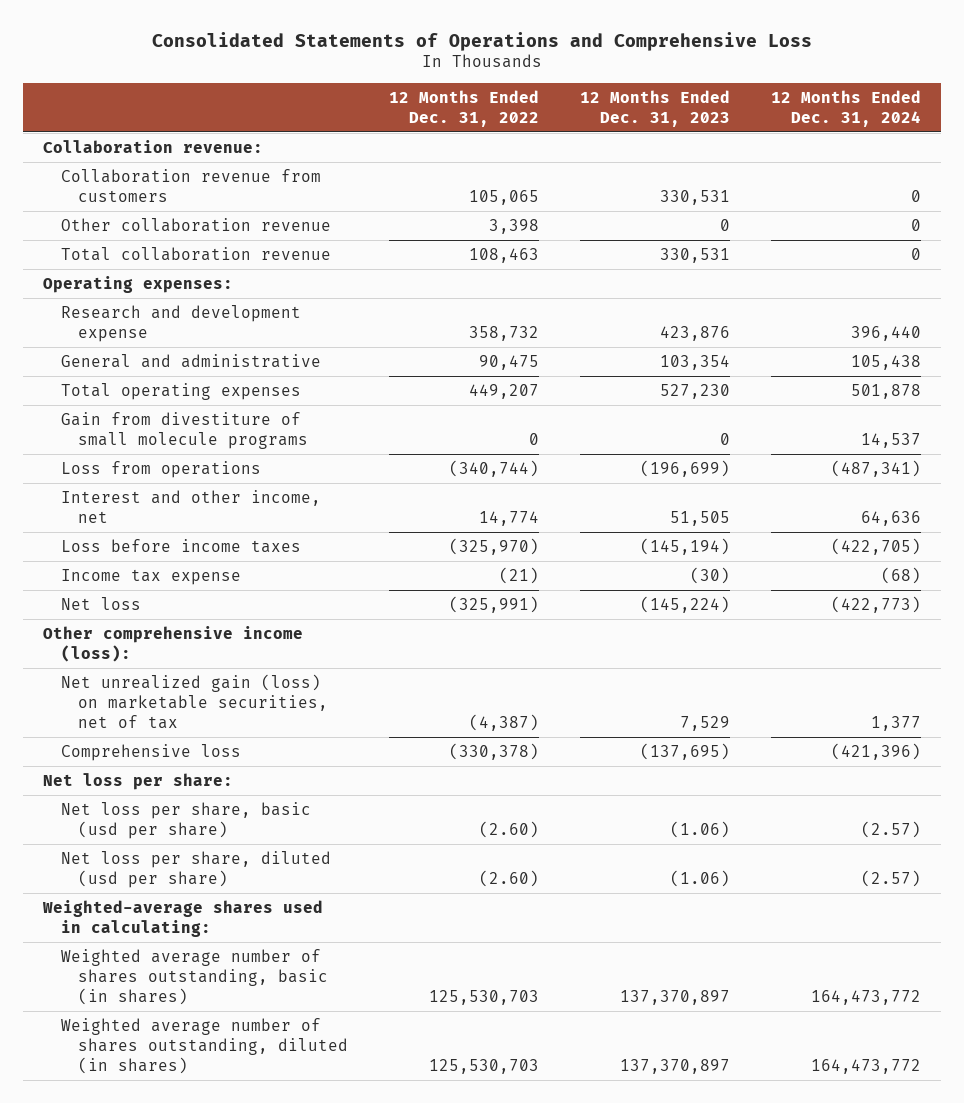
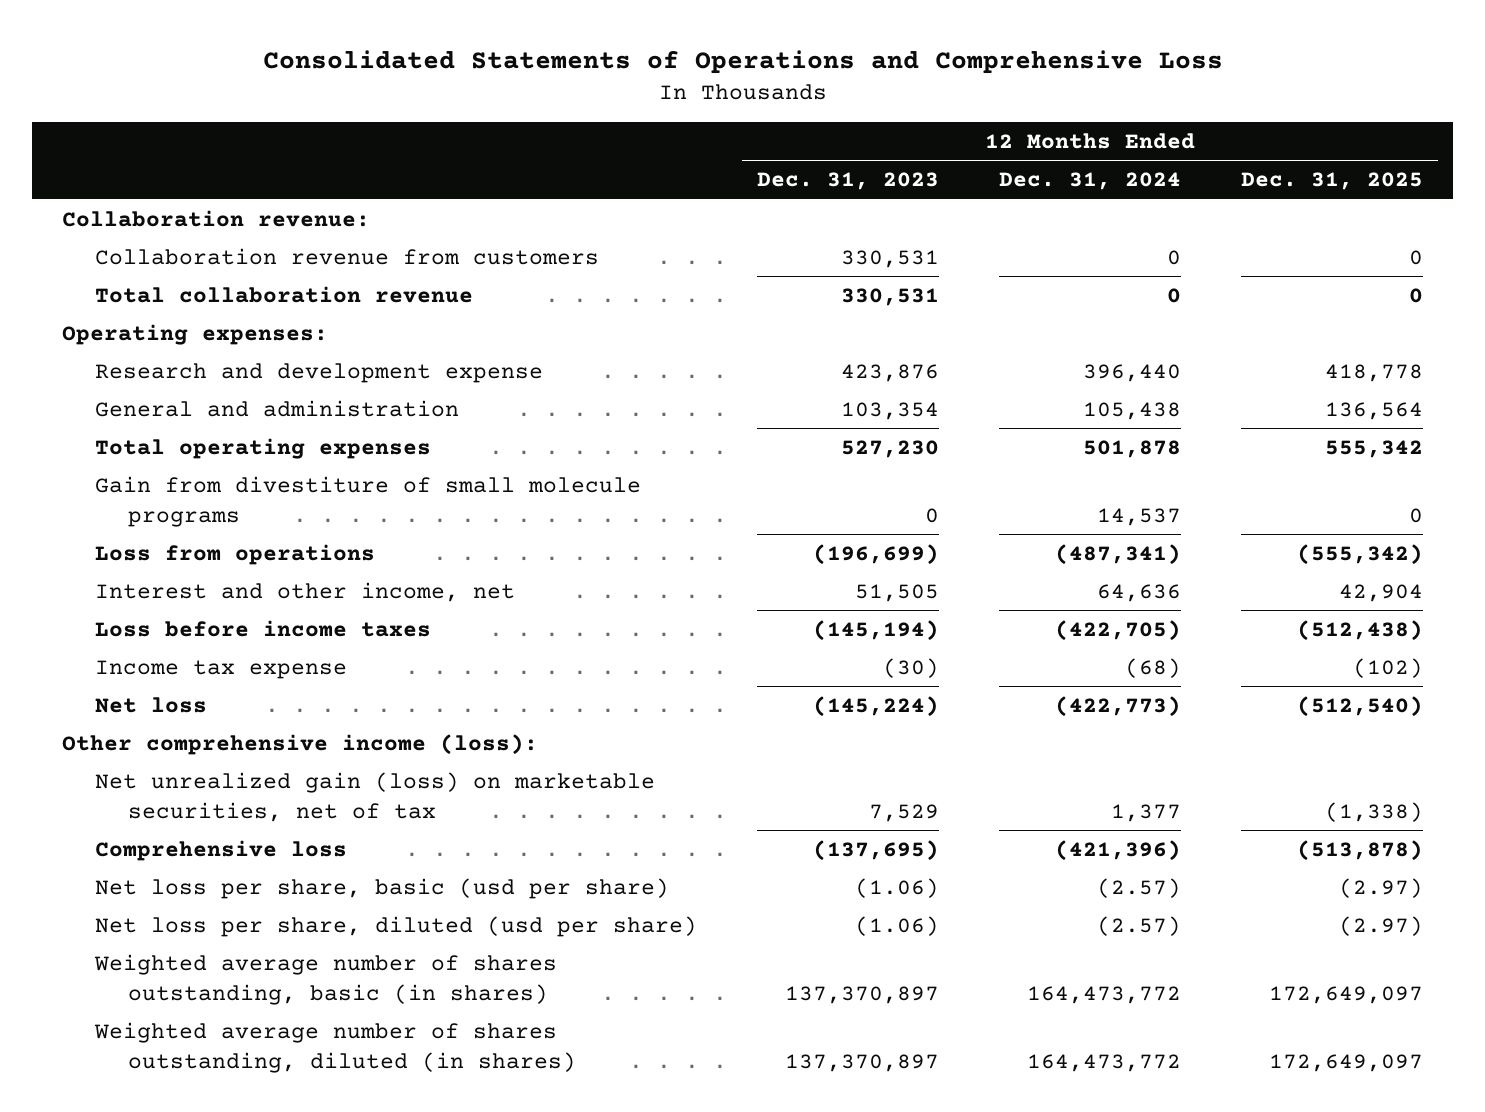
[388,89,539,127] 12 Months Ended Dec. 31, 2022 -> none
none -> [1240,172,1423,191] Dec. 31, 2025
[60,217,331,232] Other collaboration revenue -> none
[60,353,321,368] General and administrative -> [95,399,460,417] General and administration
[43,772,234,790] Net loss per share: -> none
[42,899,324,937] Weighted-average shares used in calculating: -> none

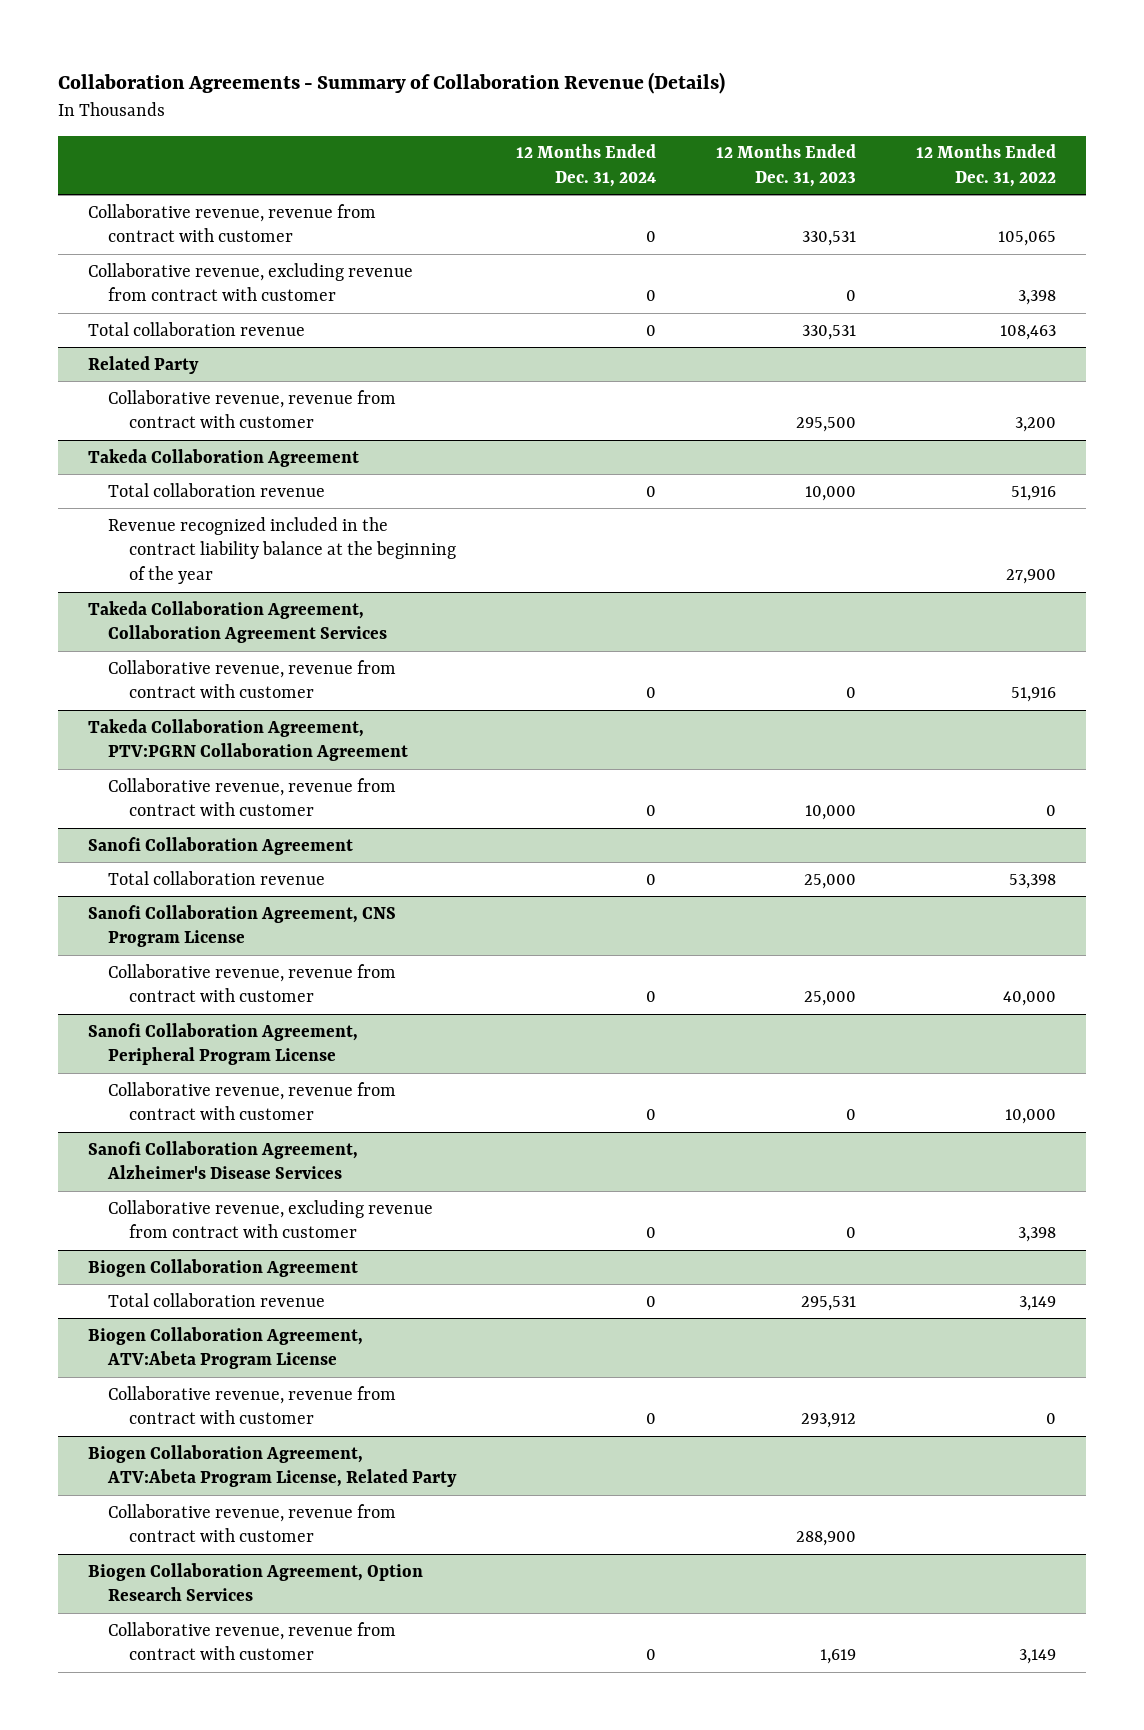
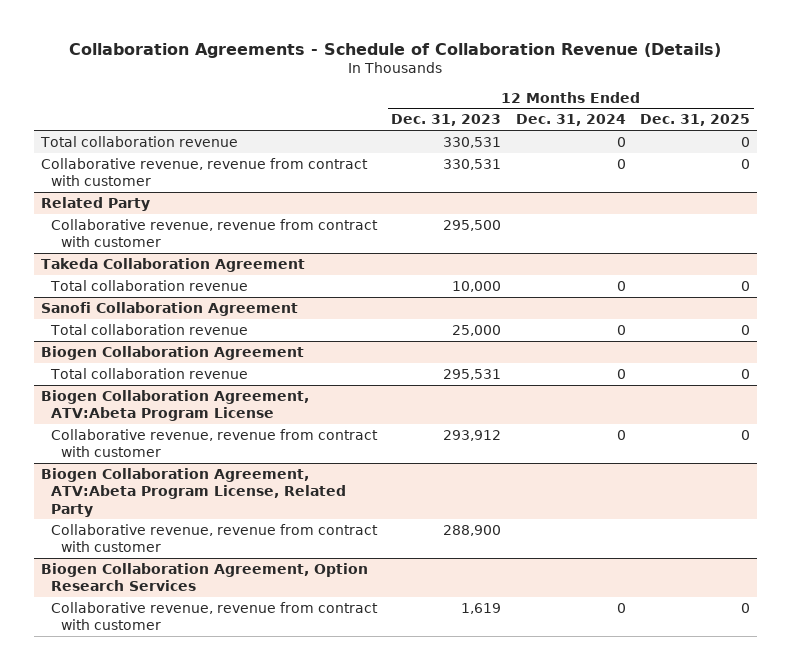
[57,71,725,94] Collaboration Agreements - Summary of Collaboration Revenue (Details) -> [69,42,722,58] Collaboration Agreements - Schedule of Collaboration Revenue (Details)
[916,144,1057,188] 12 Months Ended Dec. 31, 2022 -> none
none -> [640,114,751,127] Dec. 31, 2025
[87,262,413,302] Collaborative revenue, excluding revenue from contract with customer -> none
[87,203,376,243] Collaborative revenue, revenue from contract with customer -> [40,157,368,187] Collaborative revenue, revenue from contract with customer
[108,516,457,585] Revenue recognized included in the contract liability balance at the beginning of the year -> none
[87,600,388,644] Takeda Collaboration Agreement, Collaboration Agreement Services -> none
[108,659,397,699] Collaborative revenue, revenue from contract with customer -> none
[87,718,409,762] Takeda Collaboration Agreement, PTV:PGRN Collaboration Agreement -> none
[108,777,397,817] Collaborative revenue, revenue from contract with customer -> none
[87,904,396,948] Sanofi Collaboration Agreement, CNS Program License -> none
[108,963,397,1003] Collaborative revenue, revenue from contract with customer -> none
[87,1022,358,1066] Sanofi Collaboration Agreement, Peripheral Program License -> none
[108,1081,397,1121] Collaborative revenue, revenue from contract with customer -> none
[87,1140,358,1180] Sanofi Collaboration Agreement, Alzheimer's Disease Services -> none
[108,1199,434,1239] Collaborative revenue, excluding revenue from contract with customer -> none

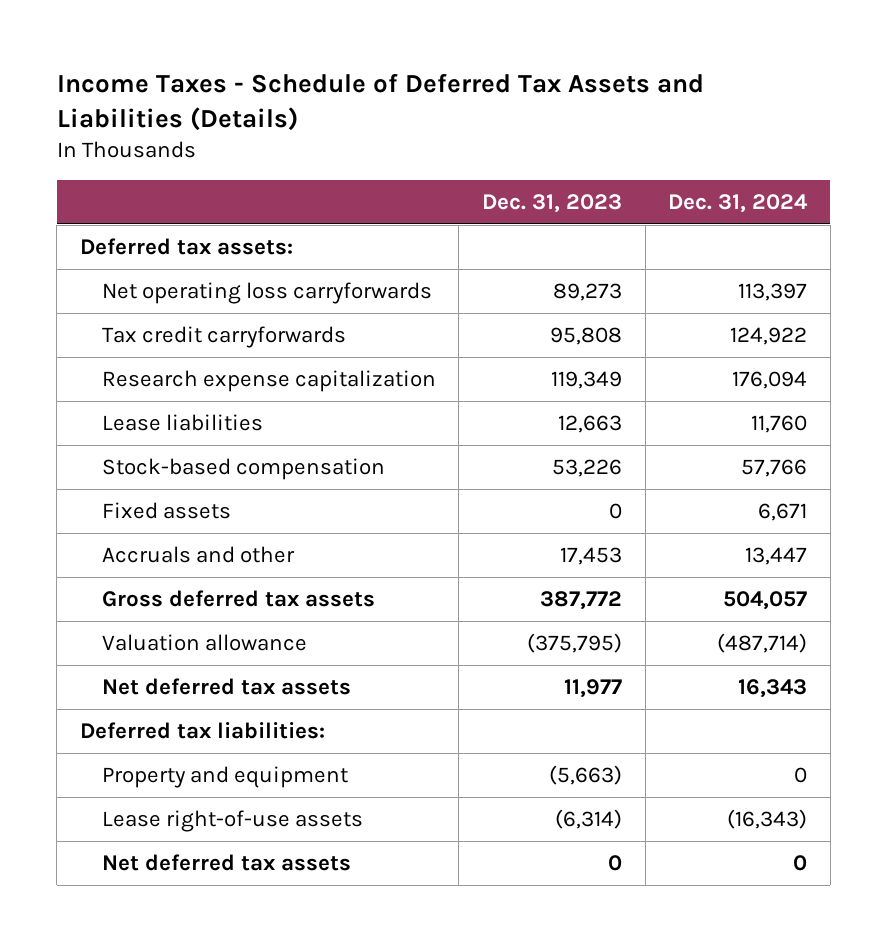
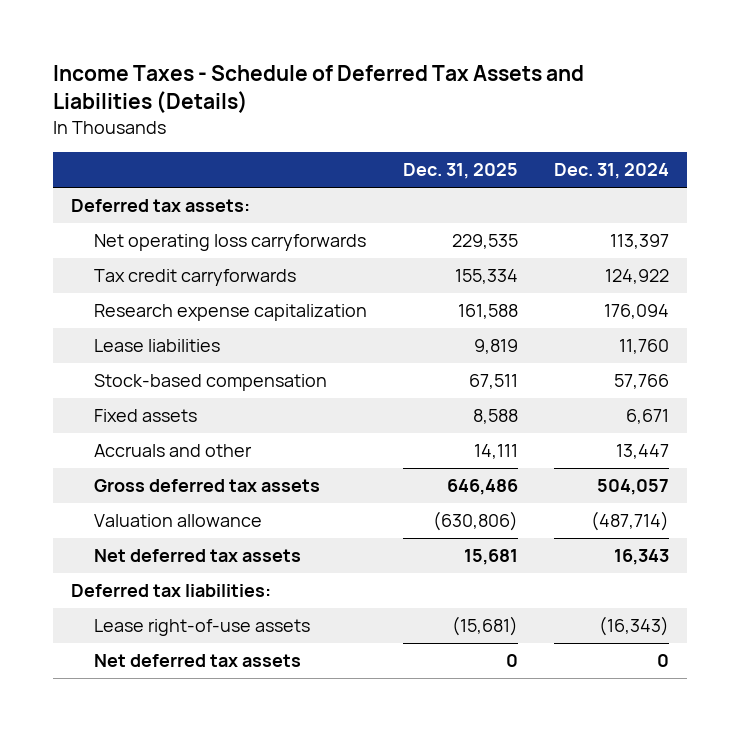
[481,193,622,213] Dec. 31, 2023 -> none
none -> [402,163,518,180] Dec. 31, 2025
[101,766,348,789] Property and equipment -> none

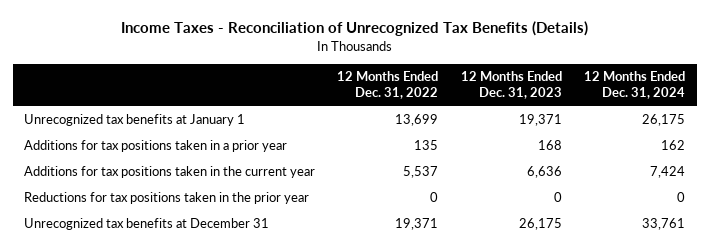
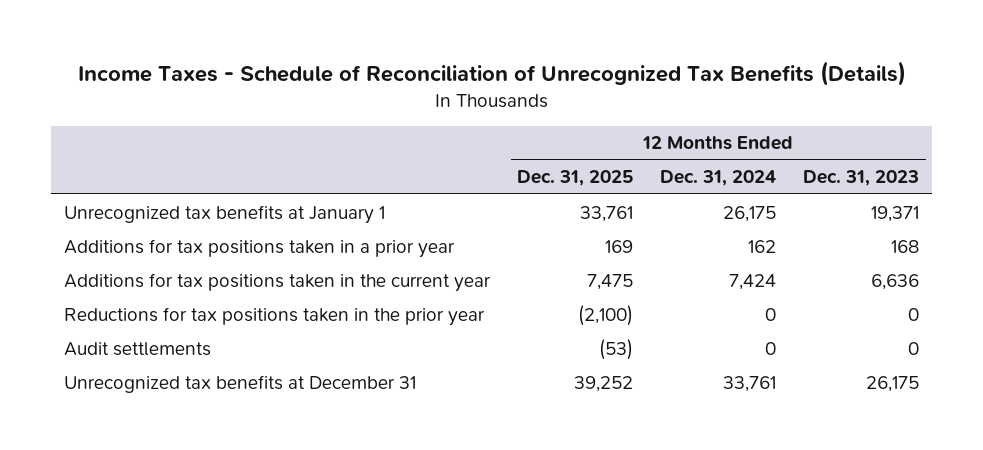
[120,21,588,37] Income Taxes - Reconciliation of Unrecognized Tax Benefits (Details) -> [77,60,906,86] Income Taxes - Schedule of Reconciliation of Unrecognized Tax Benefits (Details)
[337,71,439,100] 12 Months Ended Dec. 31, 2022 -> none
none -> [517,170,634,187] Dec. 31, 2025
none -> [64,341,212,356] Audit settlements

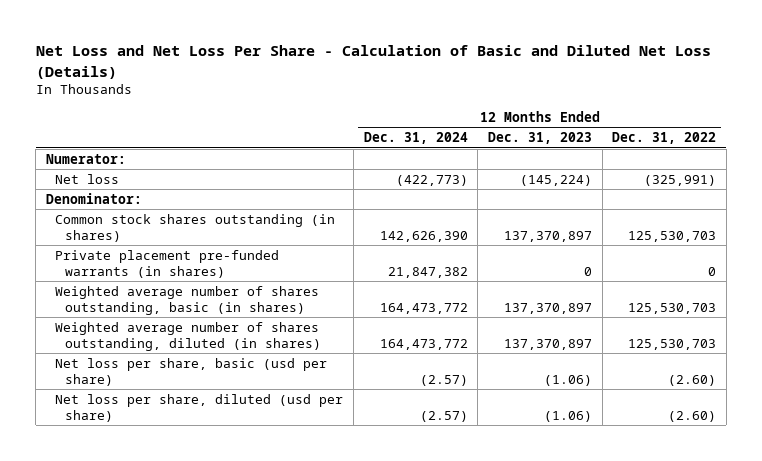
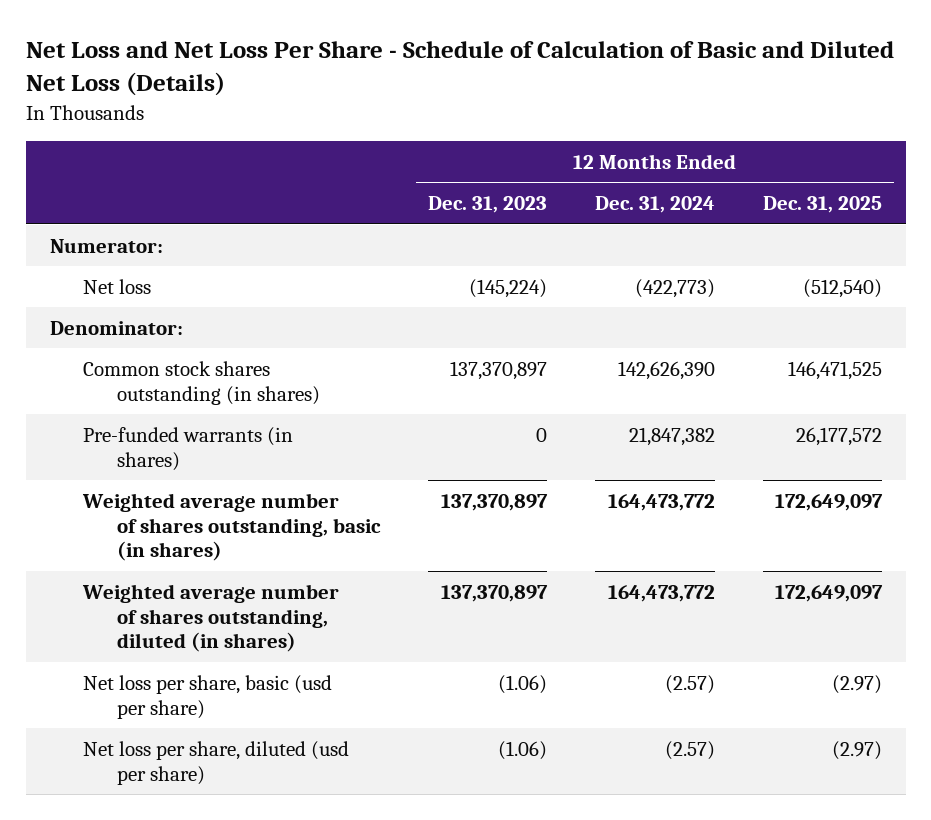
[35,45,711,79] Net Loss and Net Loss Per Share - Calculation of Basic and Diluted Net Loss (Details) -> [25,41,894,97] Net Loss and Net Loss Per Share - Schedule of Calculation of Basic and Diluted Net Loss (Details)
[612,132,717,145] Dec. 31, 2022 -> none
none -> [762,196,882,214] Dec. 31, 2025
[55,249,280,278] Private placement pre-funded warrants (in shares) -> [83,426,294,471] Pre-funded warrants (in shares)

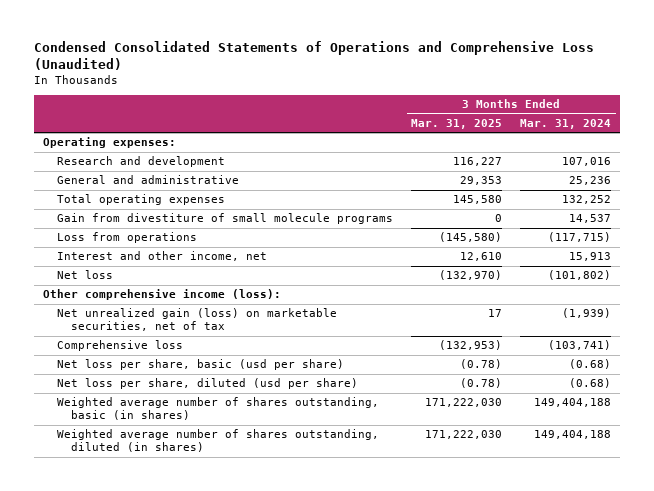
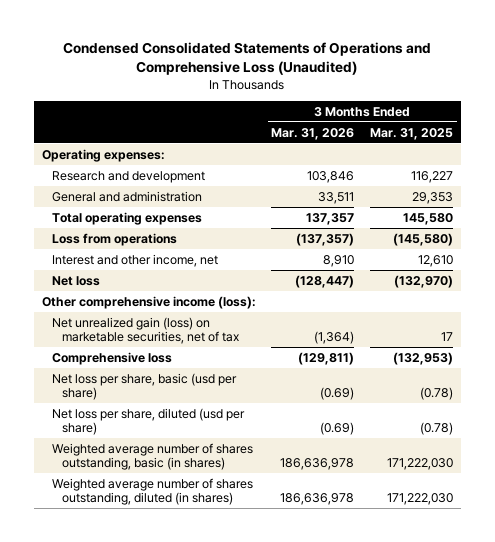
[520,118,612,129] Mar. 31, 2024 -> none
none -> [271,127,355,140] Mar. 31, 2026
[57,175,240,185] General and administrative -> [51,190,202,202] General and administration
[57,213,394,225] Gain from divestiture of small molecule programs -> none

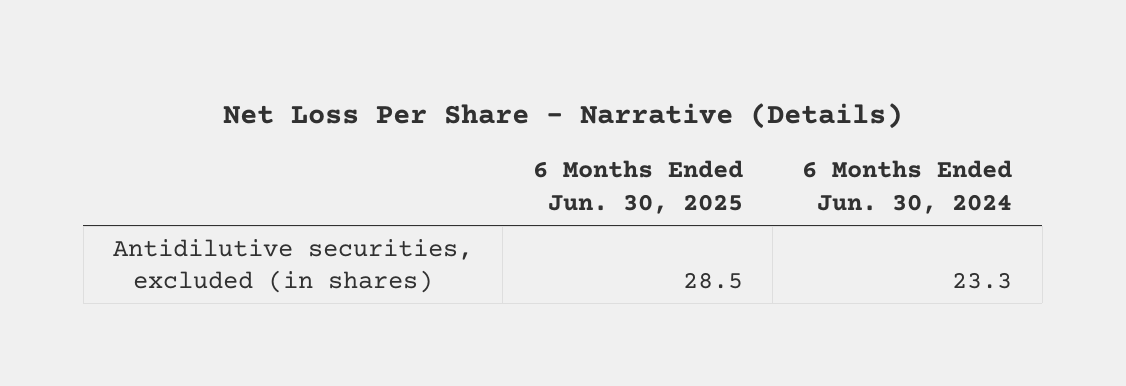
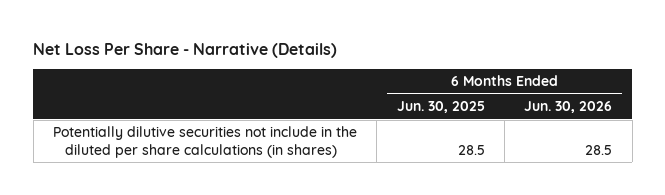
[802,160,1013,215] 6 Months Ended Jun. 30, 2024 -> none
none -> [524,101,613,114] Jun. 30, 2026
[113,238,474,294] Antidilutive securities, excluded (in shares) -> [52,126,357,158] Potentially dilutive securities not include in the diluted per share calculations (in shares)

